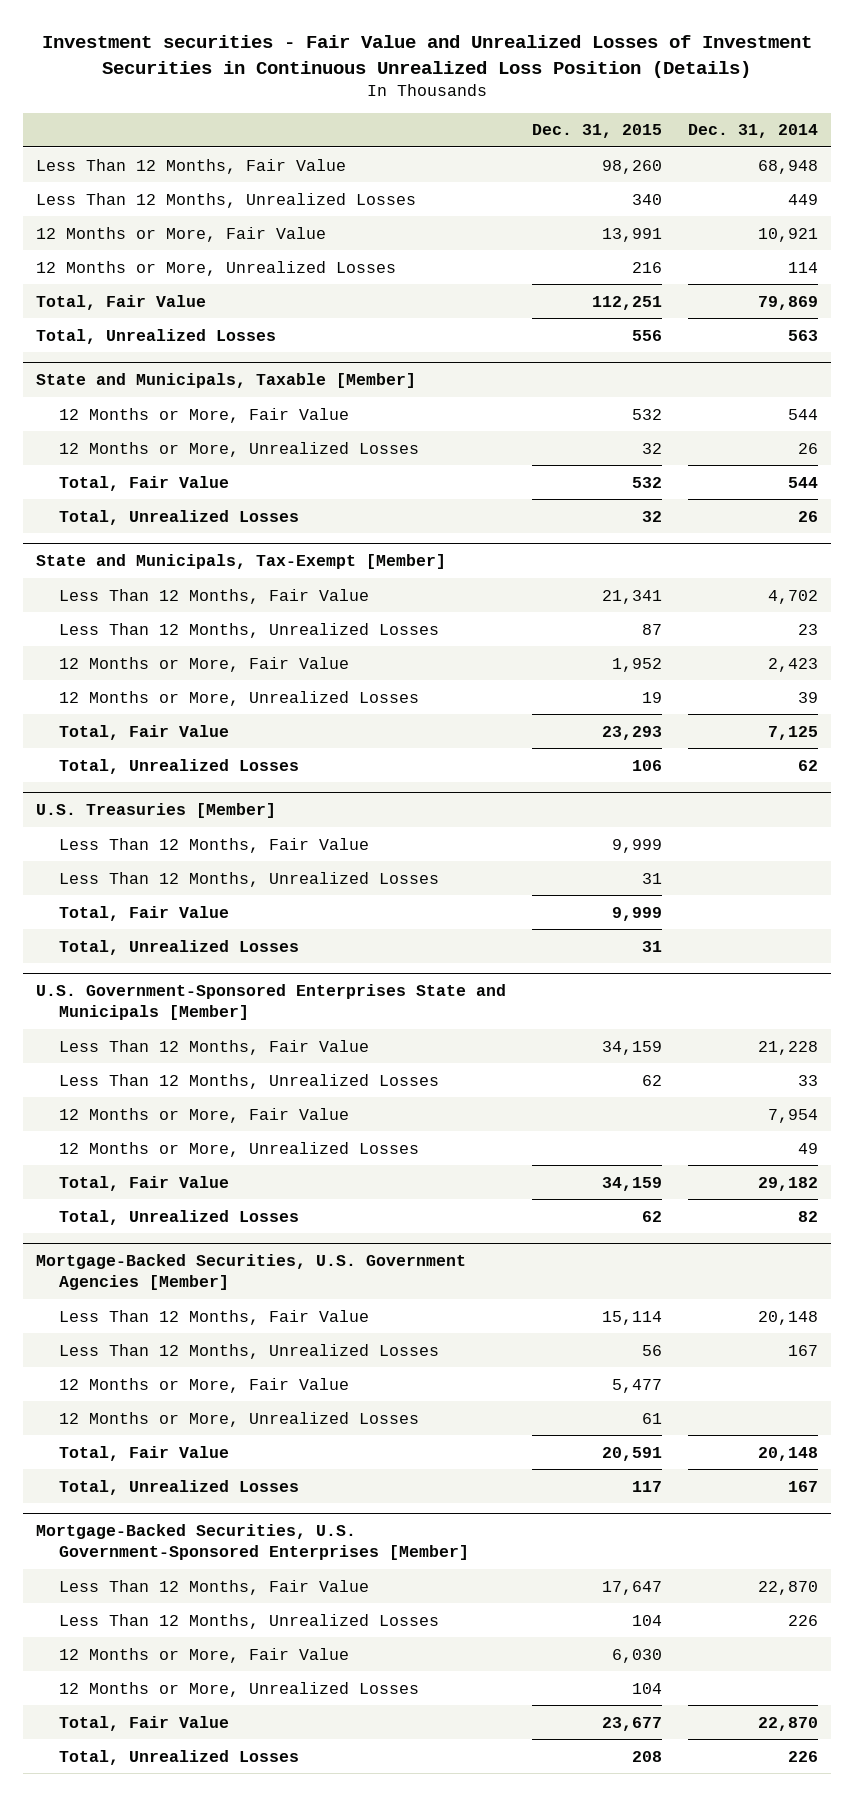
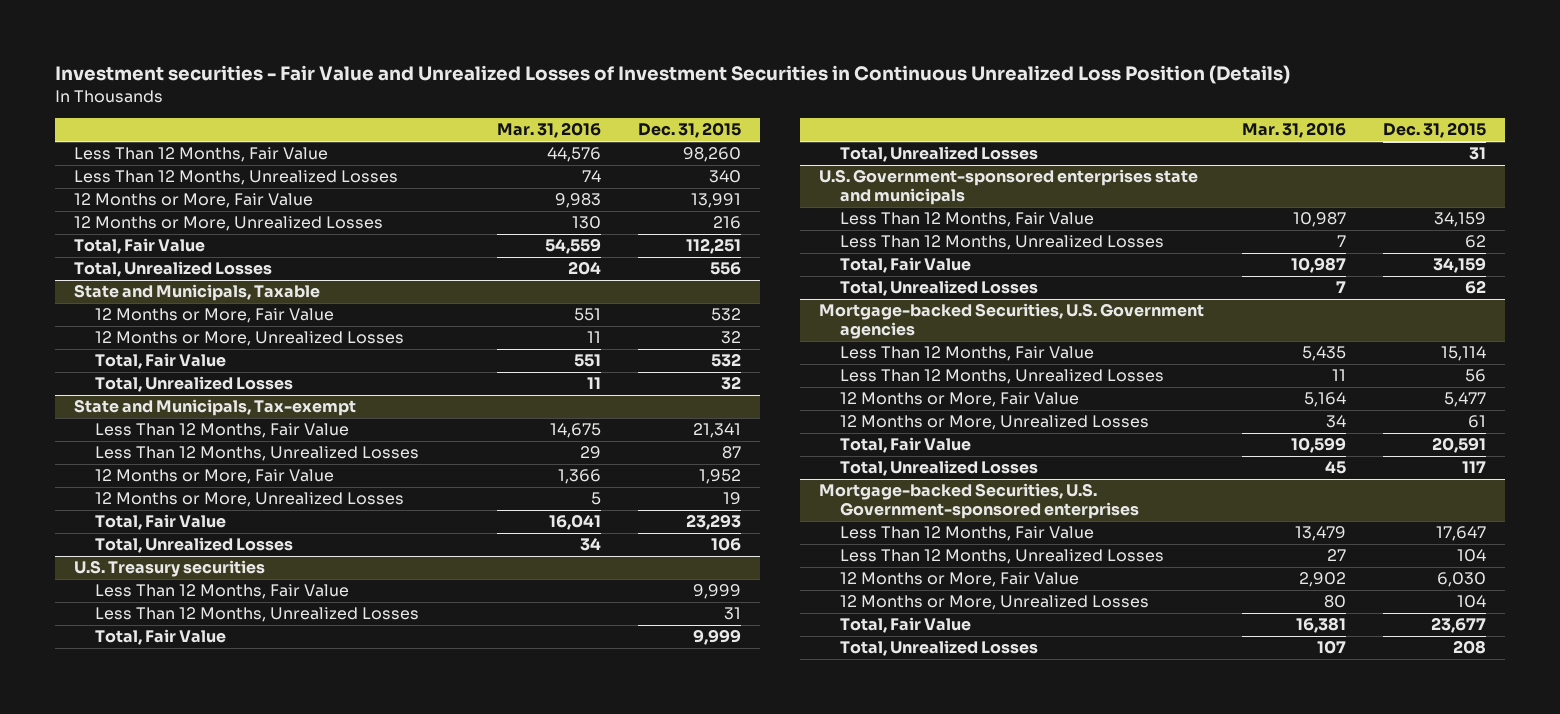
[687,124,818,139] Dec. 31, 2014 -> none
none -> [496,122,601,139] Mar. 31, 2016
[35,373,416,389] State and Municipals, Taxable [Member] -> [73,284,320,302] State and Municipals, Taxable
[35,554,446,570] State and Municipals, Tax-Exempt [Member] -> [73,399,356,417] State and Municipals, Tax-exempt
[35,803,276,819] U.S. Treasuries [Member] -> [73,560,265,578] U.S. Treasury securities
[35,984,506,1021] U.S. Government-Sponsored Enterprises State and Municipals [Member] -> [818,169,1198,206] U.S. Government-sponsored enterprises state and municipals
[58,1107,349,1123] 12 Months or More, Fair Value -> none
[58,1141,419,1157] 12 Months or More, Unrealized Losses -> none
[35,1254,466,1291] Mortgage-Backed Securities, U.S. Government Agencies [Member] -> [818,303,1204,340] Mortgage-backed Securities, U.S. Government agencies
[35,1524,469,1561] Mortgage-Backed Securities, U.S. Government-Sponsored Enterprises [Member] -> [818,483,1139,520] Mortgage-backed Securities, U.S. Government-sponsored enterprises

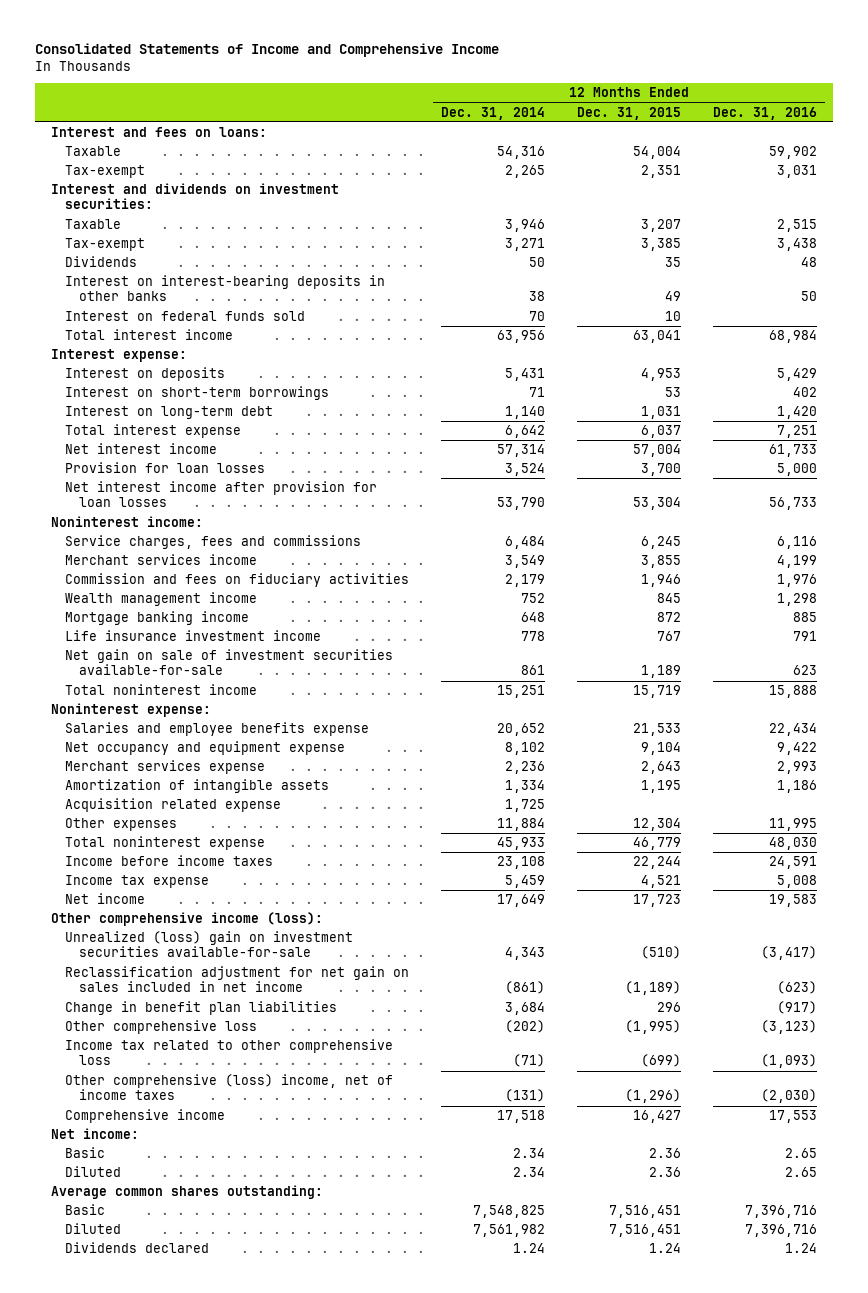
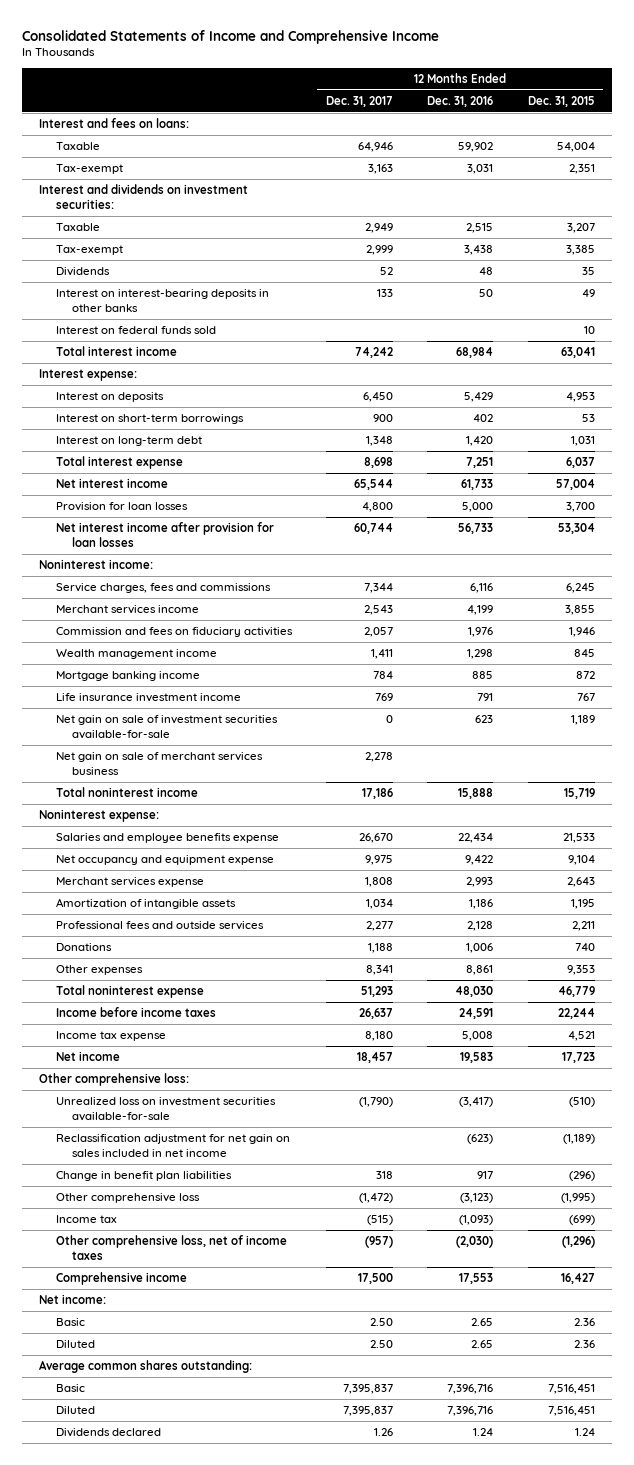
[440,106,545,120] Dec. 31, 2014 -> none
none -> [326,95,394,107] Dec. 31, 2017
none -> [55,752,263,776] Net gain on sale of merchant services business
[65,798,282,813] Acquisition related expense -> none
none -> [55,921,264,931] Professional fees and outside services
none -> [55,943,112,952] Donations
[632,818,681,832] 12,304 -> [566,965,595,976] 9,353
[768,818,817,832] 11,995 -> [466,965,494,976] 8,861
[50,912,323,927] Other comprehensive income (loss): -> [39,1073,190,1087] Other comprehensive loss:
[65,931,354,958] Unrealized (loss) gain on investment securities available-for-sale -> [55,1097,276,1122] Unrealized loss on investment securities available-for-sale
[656,1002,681,1013] 296 -> [568,1171,595,1182] (296)
[776,1001,817,1015] (917) -> [477,1171,494,1180] 917
[65,1039,394,1066] Income tax related to other comprehensive loss -> [55,1215,117,1224] Income tax
[65,1074,394,1101] Other comprehensive (loss) income, net of income taxes -> [55,1235,287,1261] Other comprehensive loss, net of income taxes

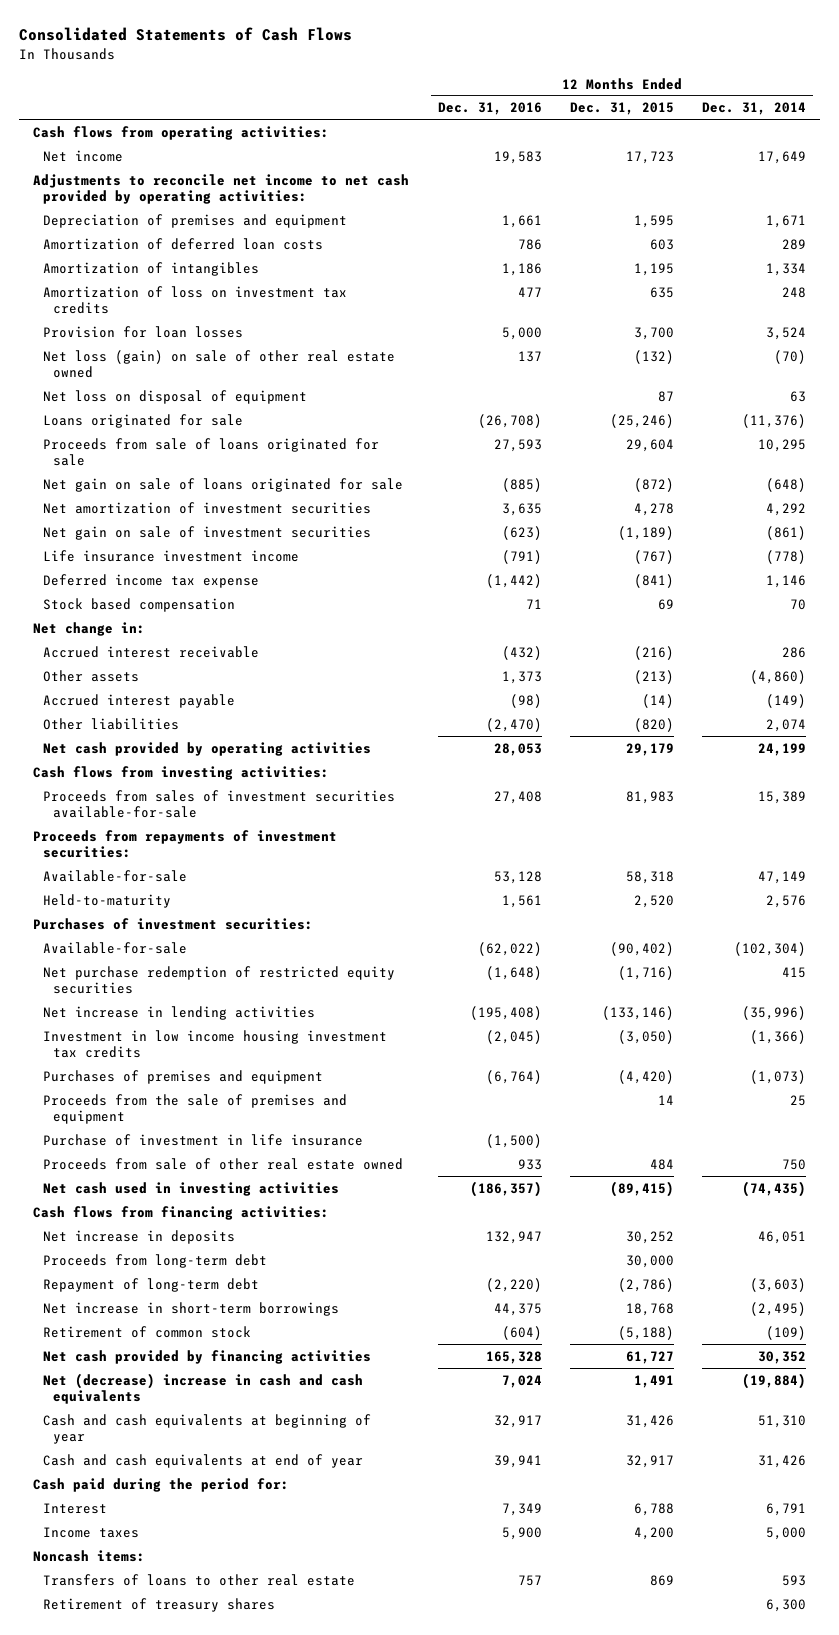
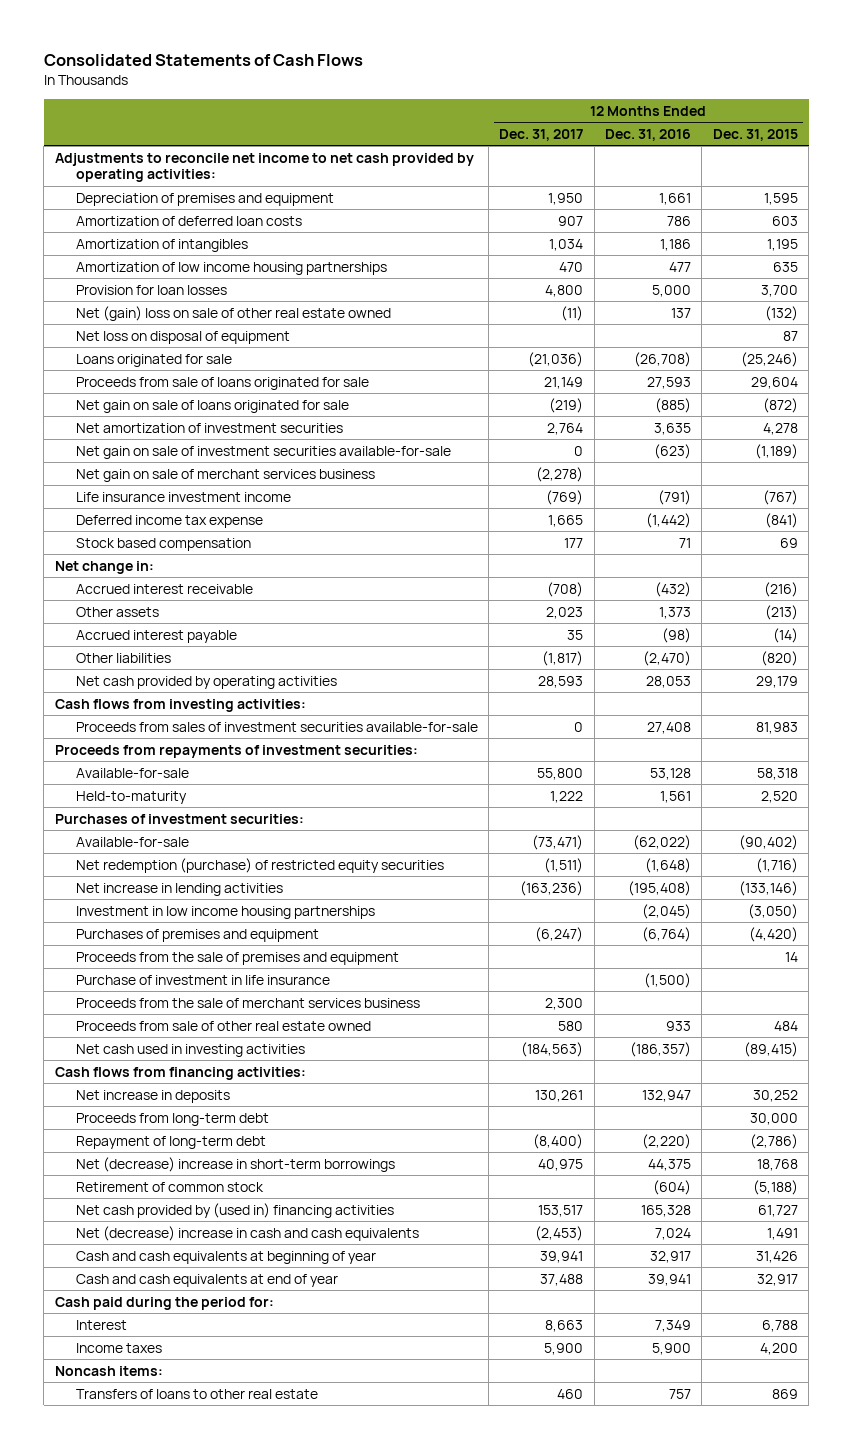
[702,102,807,116] Dec. 31, 2014 -> none
none -> [499,129,584,142] Dec. 31, 2017
[33,125,330,140] Cash flows from operating activities: -> none
[43,149,124,162] Net income -> none
[43,285,348,314] Amortization of loss on investment tax credits -> [75,261,387,275] Amortization of low income housing partnerships
[43,349,396,378] Net loss (gain) on sale of other real estate owned -> [75,305,391,321] Net (gain) loss on sale of other real estate owned
[43,525,372,540] Net gain on sale of investment securities -> [75,445,451,459] Net gain on sale of investment securities available-for-sale
none -> [75,468,375,482] Net gain on sale of merchant services business
[43,965,396,994] Net purchase redemption of restricted equity securities -> [75,857,444,873] Net redemption (purchase) of restricted equity securities
[43,1029,388,1058] Investment in low income housing investment tax credits -> [75,905,375,919] Investment in low income housing partnerships
none -> [75,997,420,1008] Proceeds from the sale of merchant services business
[43,1301,340,1316] Net increase in short-term borrowings -> [75,1156,395,1172] Net (decrease) increase in short-term borrowings
[43,1349,372,1364] Net cash provided by financing activities -> [75,1202,394,1218] Net cash provided by (used in) financing activities
[43,1597,276,1612] Retirement of treasury shares -> none

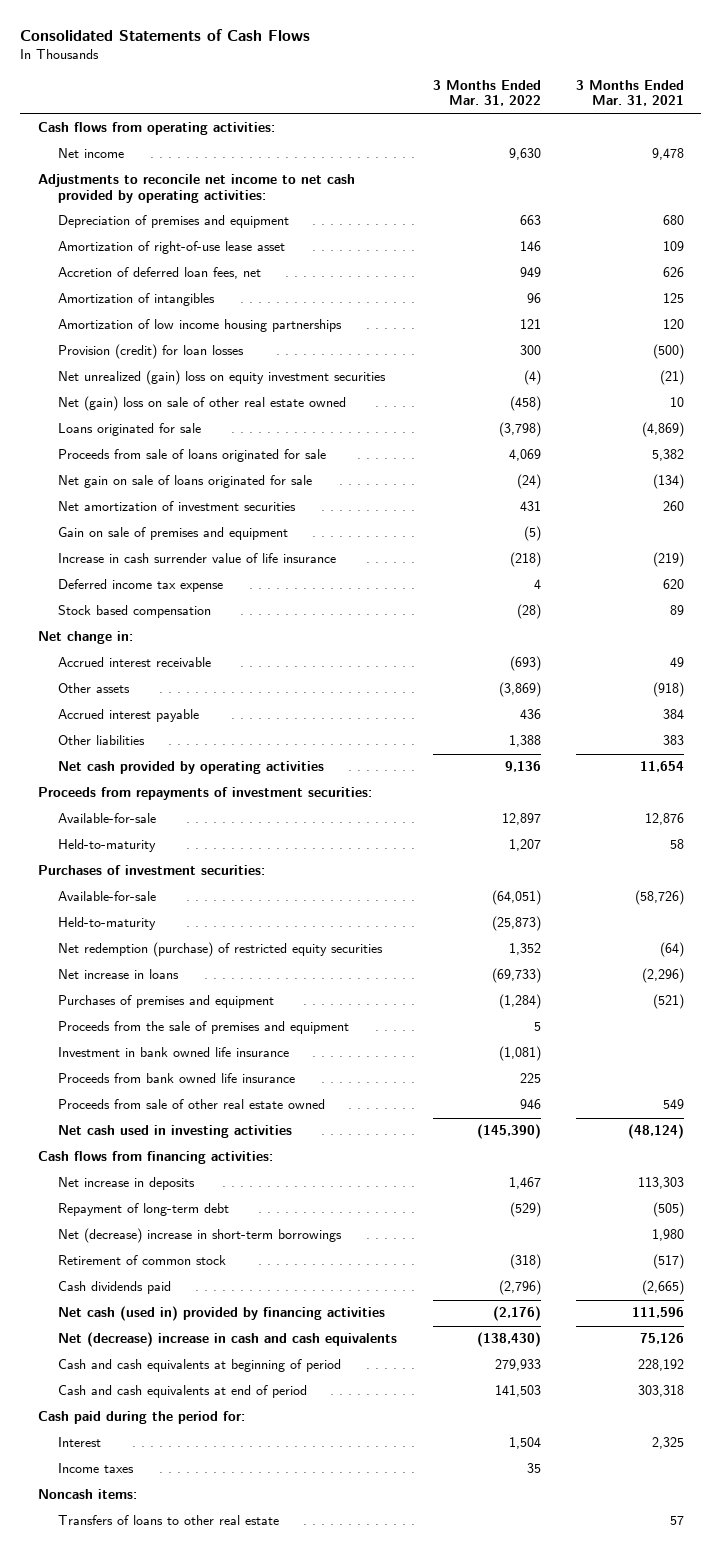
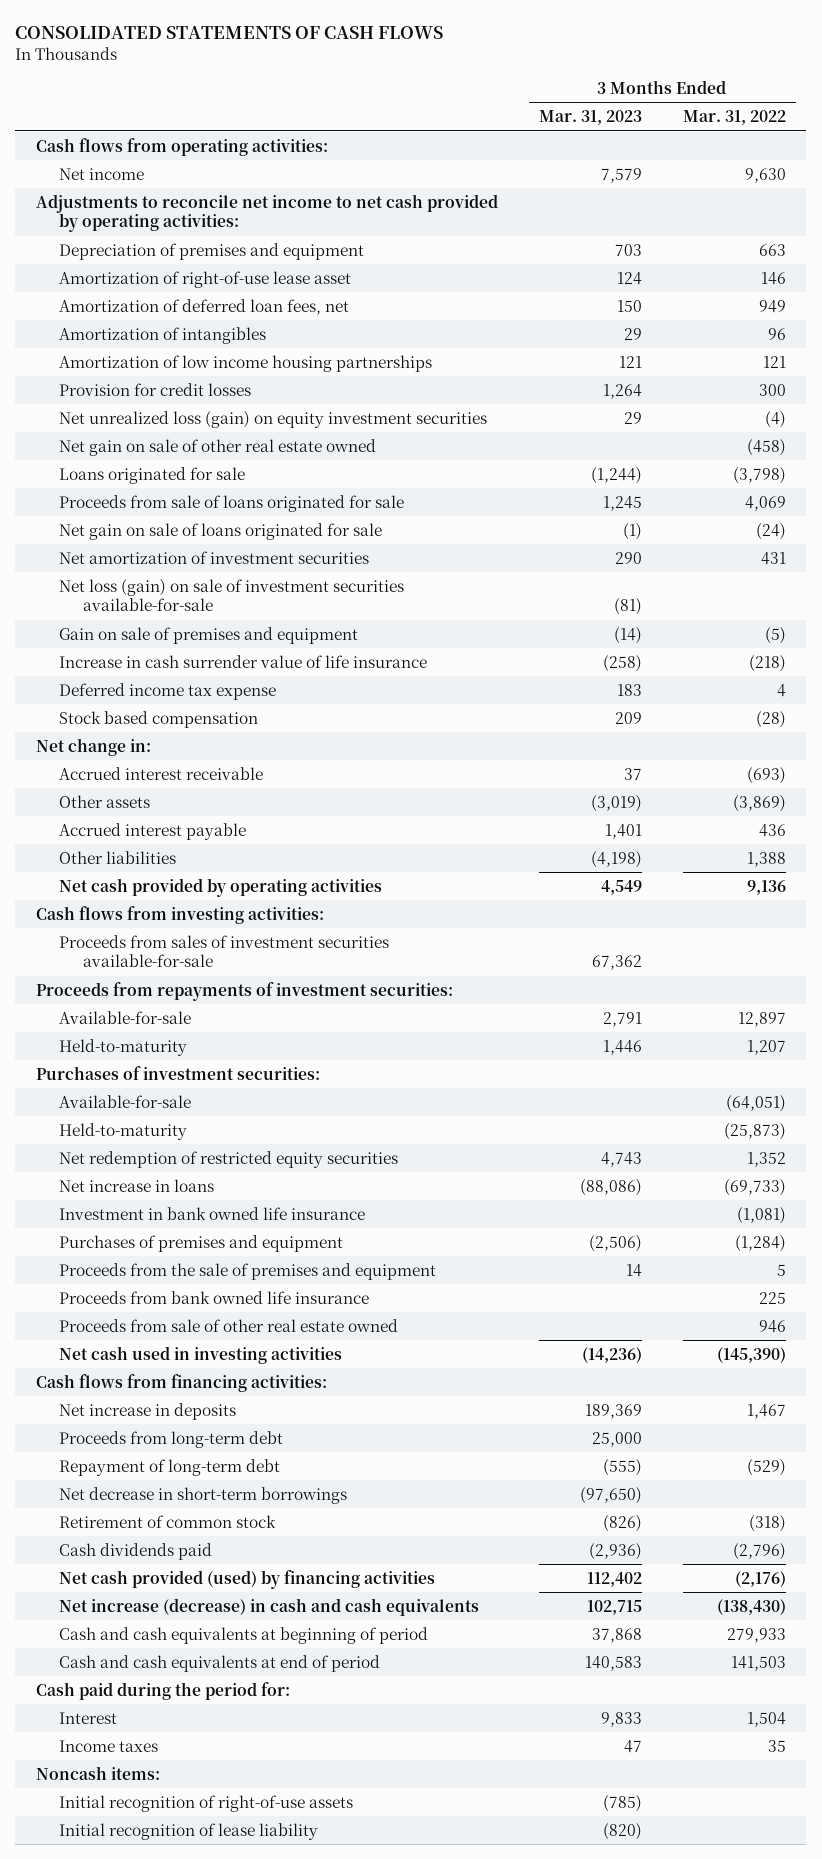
[20,28,311,41] Consolidated Statements of Cash Flows -> [15,26,444,40] CONSOLIDATED STATEMENTS OF CASH FLOWS
[575,79,684,107] 3 Months Ended Mar. 31, 2021 -> none
none -> [538,110,642,126] Mar. 31, 2023
[58,267,262,280] Accretion of deferred loan fees, net -> [59,298,350,315] Amortization of deferred loan fees, net
[58,344,245,360] Provision (credit) for loan losses -> [59,382,252,396] Provision for credit losses
[58,370,387,386] Net unrealized (gain) loss on equity investment securities -> [59,410,488,428] Net unrealized loss (gain) on equity investment securities
[58,396,347,412] Net (gain) loss on sale of other real estate owned -> [59,438,377,456] Net gain on sale of other real estate owned
none -> [59,578,405,612] Net loss (gain) on sale of investment securities available-for-sale
none -> [35,905,324,924] Cash flows from investing activities:
none -> [59,934,390,968] Proceeds from sales of investment securities available-for-sale
[58,942,384,958] Net redemption (purchase) of restricted equity securities -> [59,1150,399,1168] Net redemption of restricted equity securities
[58,1047,290,1058] Investment in bank owned life insurance -> [59,1206,366,1220] Investment in bank owned life insurance
none -> [59,1430,284,1448] Proceeds from long-term debt
[58,1228,343,1244] Net (decrease) increase in short-term borrowings -> [59,1486,348,1504] Net decrease in short-term borrowings
[58,1306,386,1322] Net cash (used in) provided by financing activities -> [59,1569,436,1589] Net cash provided (used) by financing activities
[58,1332,398,1348] Net (decrease) increase in cash and cash equivalents -> [59,1597,480,1616] Net increase (decrease) in cash and cash equivalents
[58,1515,280,1526] Transfers of loans to other real estate -> none
none -> [59,1794,354,1812] Initial recognition of right-of-use assets
none -> [59,1822,319,1840] Initial recognition of lease liability

